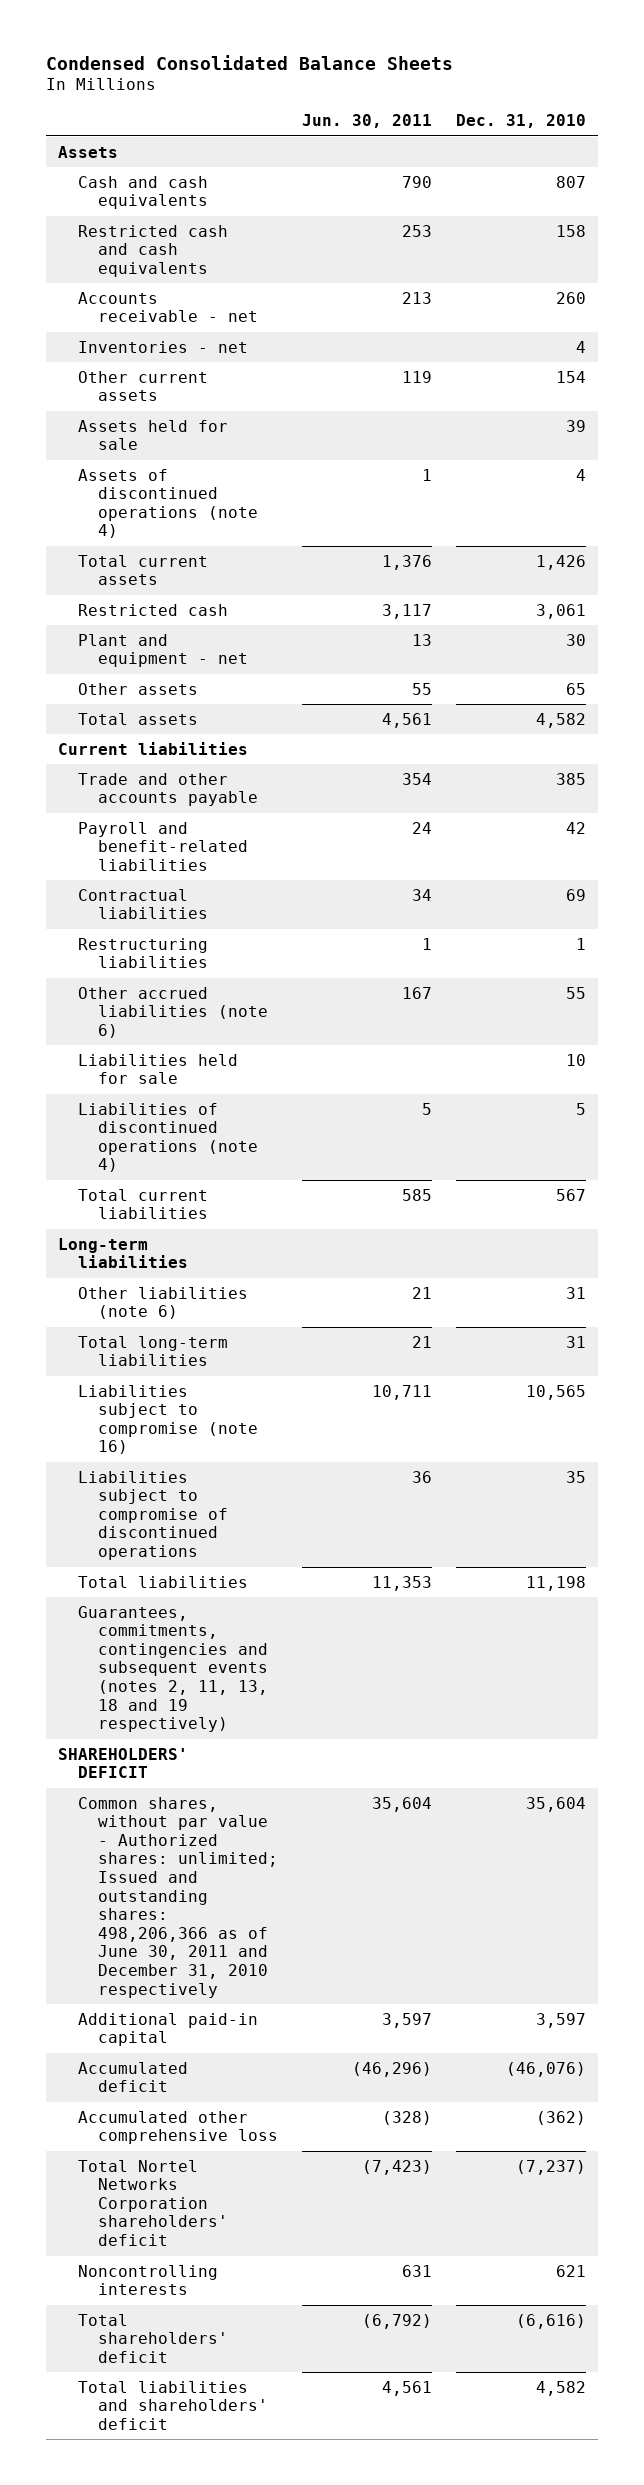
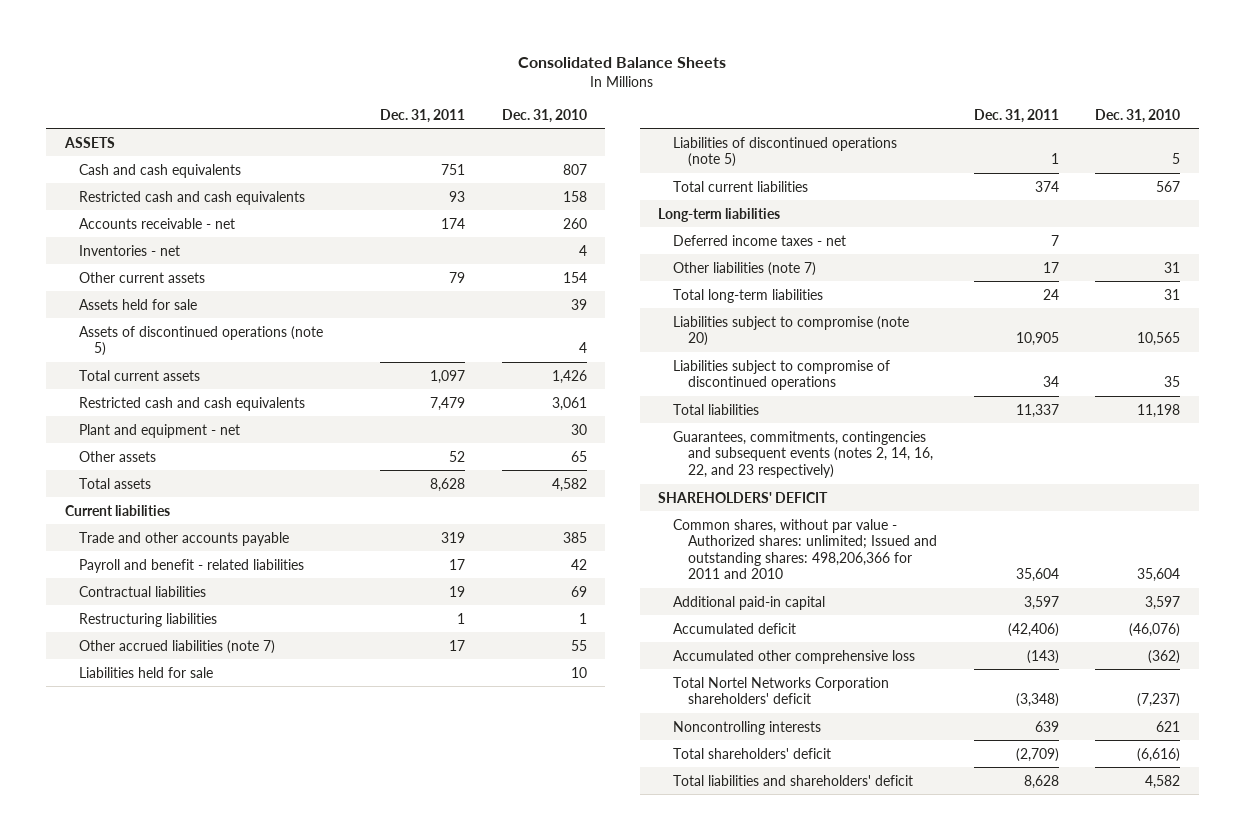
[45,54,453,70] Condensed Consolidated Balance Sheets -> [518,56,727,68] Consolidated Balance Sheets
[301,114,432,129] Jun. 30, 2011 -> none
none -> [379,108,465,123] Dec. 31, 2011
[57,145,118,158] Assets -> [63,136,115,148] ASSETS
[77,468,258,539] Assets of discontinued operations (note 4) -> [79,325,324,357] Assets of discontinued operations (note 5)
[77,603,228,616] Restricted cash -> [79,396,306,411] Restricted cash and cash equivalents
[77,821,248,871] Payroll and benefit-related liabilities -> [79,558,305,573] Payroll and benefit - related liabilities
[77,986,268,1038] Other accrued liabilities (note 6) -> [79,639,276,654] Other accrued liabilities (note 7)
[77,1102,258,1173] Liabilities of discontinued operations (note 4) -> [673,136,898,168] Liabilities of discontinued operations (note 5)
none -> [673,234,847,246] Deferred income taxes - net
[77,1286,248,1320] Other liabilities (note 6) -> [673,261,817,276] Other liabilities (note 7)
[77,1384,258,1455] Liabilities subject to compromise (note 16) -> [673,315,910,347] Liabilities subject to compromise (note 20)
[77,1605,268,1733] Guarantees, commitments, contingencies and subsequent events (notes 2, 11, 13, 18 and 19 respectively) -> [673,430,933,478] Guarantees, commitments, contingencies and subsequent events (notes 2, 14, 16, 22, and 23 respectively)
[77,1796,278,1998] Common shares, without par value - Authorized shares: unlimited; Issued and outstanding shares: 498,206,366 as of June 30, 2011 and December 31, 2010 respectively -> [673,518,937,580] Common shares, without par value - Authorized shares: unlimited; Issued and outstanding shares: 498,206,366 for 2011 and 2010

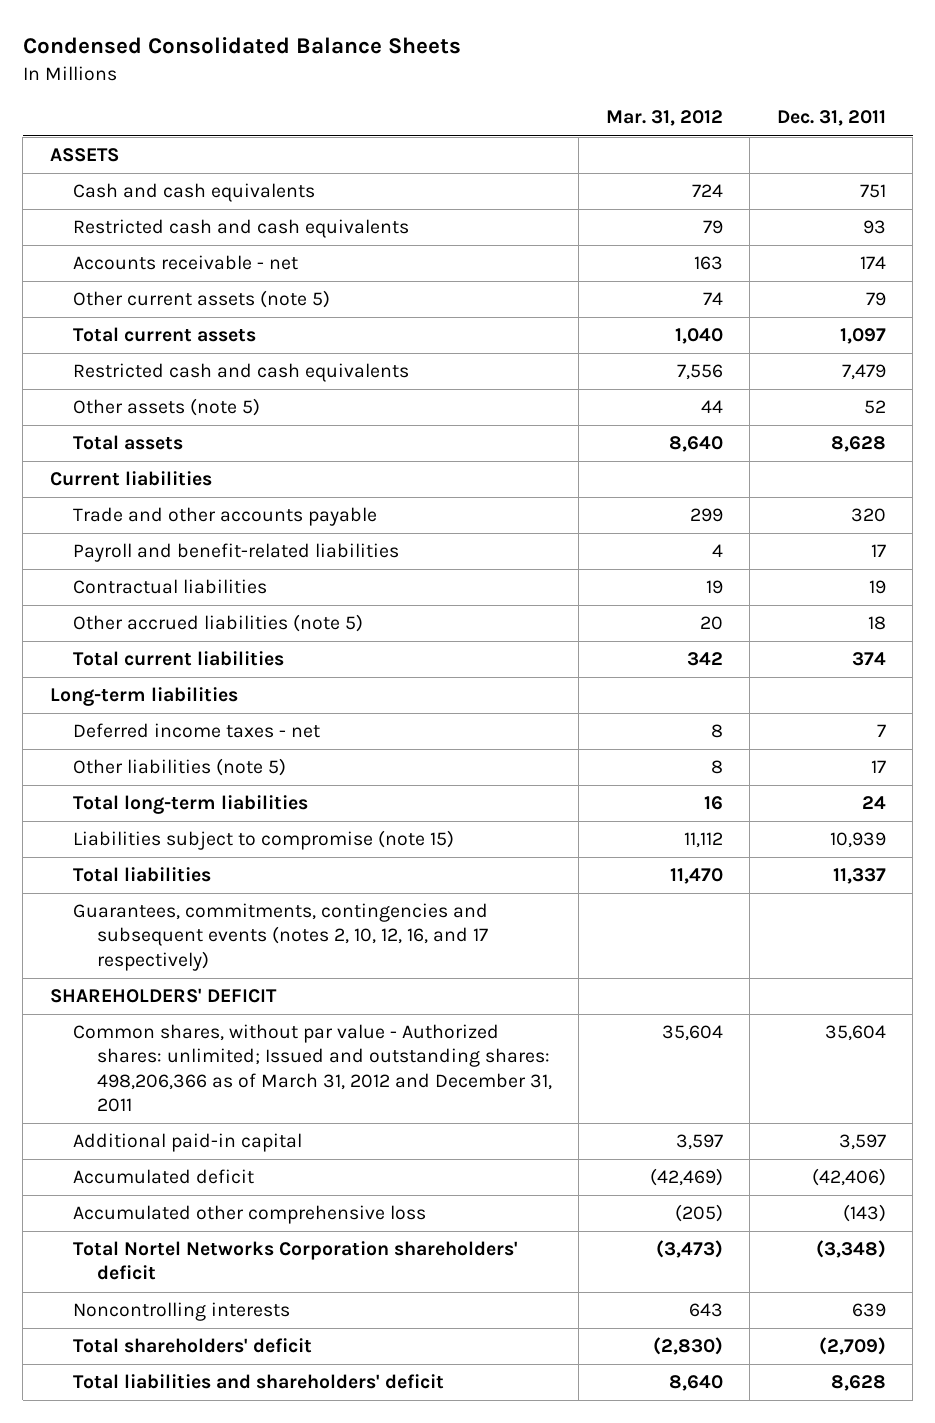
[518,56,727,68] Consolidated Balance Sheets -> [22,37,461,55] Condensed Consolidated Balance Sheets
[501,108,587,123] Dec. 31, 2010 -> none
none -> [605,110,723,127] Mar. 31, 2012
[79,244,181,256] Inventories - net -> none
[79,298,198,310] Assets held for sale -> none
[79,325,324,357] Assets of discontinued operations (note 5) -> none
[79,271,206,283] Other current assets -> [73,290,331,309] Other current assets (note 5)
[79,423,241,438] Plant and equipment - net -> none
[79,450,157,462] Other assets -> [73,398,261,417] Other assets (note 5)
[440,531,465,543] 319 -> [850,508,886,523] 320
[79,558,305,573] Payroll and benefit - related liabilities -> [73,543,400,563] Payroll and benefit-related liabilities
[79,612,218,627] Restructuring liabilities -> none
[79,666,214,678] Liabilities held for sale -> none
[673,136,898,168] Liabilities of discontinued operations (note 5) -> none
[79,639,276,654] Other accrued liabilities (note 7) -> [73,614,364,633] Other accrued liabilities (note 5)
[448,639,465,651] 17 -> [867,616,886,631] 18
[673,261,817,276] Other liabilities (note 7) -> [73,758,287,777] Other liabilities (note 5)
[673,359,891,391] Liabilities subject to compromise of discontinued operations -> none
[673,315,910,347] Liabilities subject to compromise (note 20) -> [73,830,455,851] Liabilities subject to compromise (note 15)
[1015,332,1059,347] 10,905 -> [829,832,886,849] 10,939
[673,430,933,478] Guarantees, commitments, contingencies and subsequent events (notes 2, 14, 16, 22, and 23 respectively) -> [73,903,489,971] Guarantees, commitments, contingencies and subsequent events (notes 2, 10, 12, 16, and 17 respectively)
[673,518,937,580] Common shares, without par value - Authorized shares: unlimited; Issued and outstanding shares: 498,206,366 for 2011 and 2010 -> [73,1024,552,1112] Common shares, without par value - Authorized shares: unlimited; Issued and outstanding shares: 498,206,366 as of March 31, 2012 and December 31, 2011

